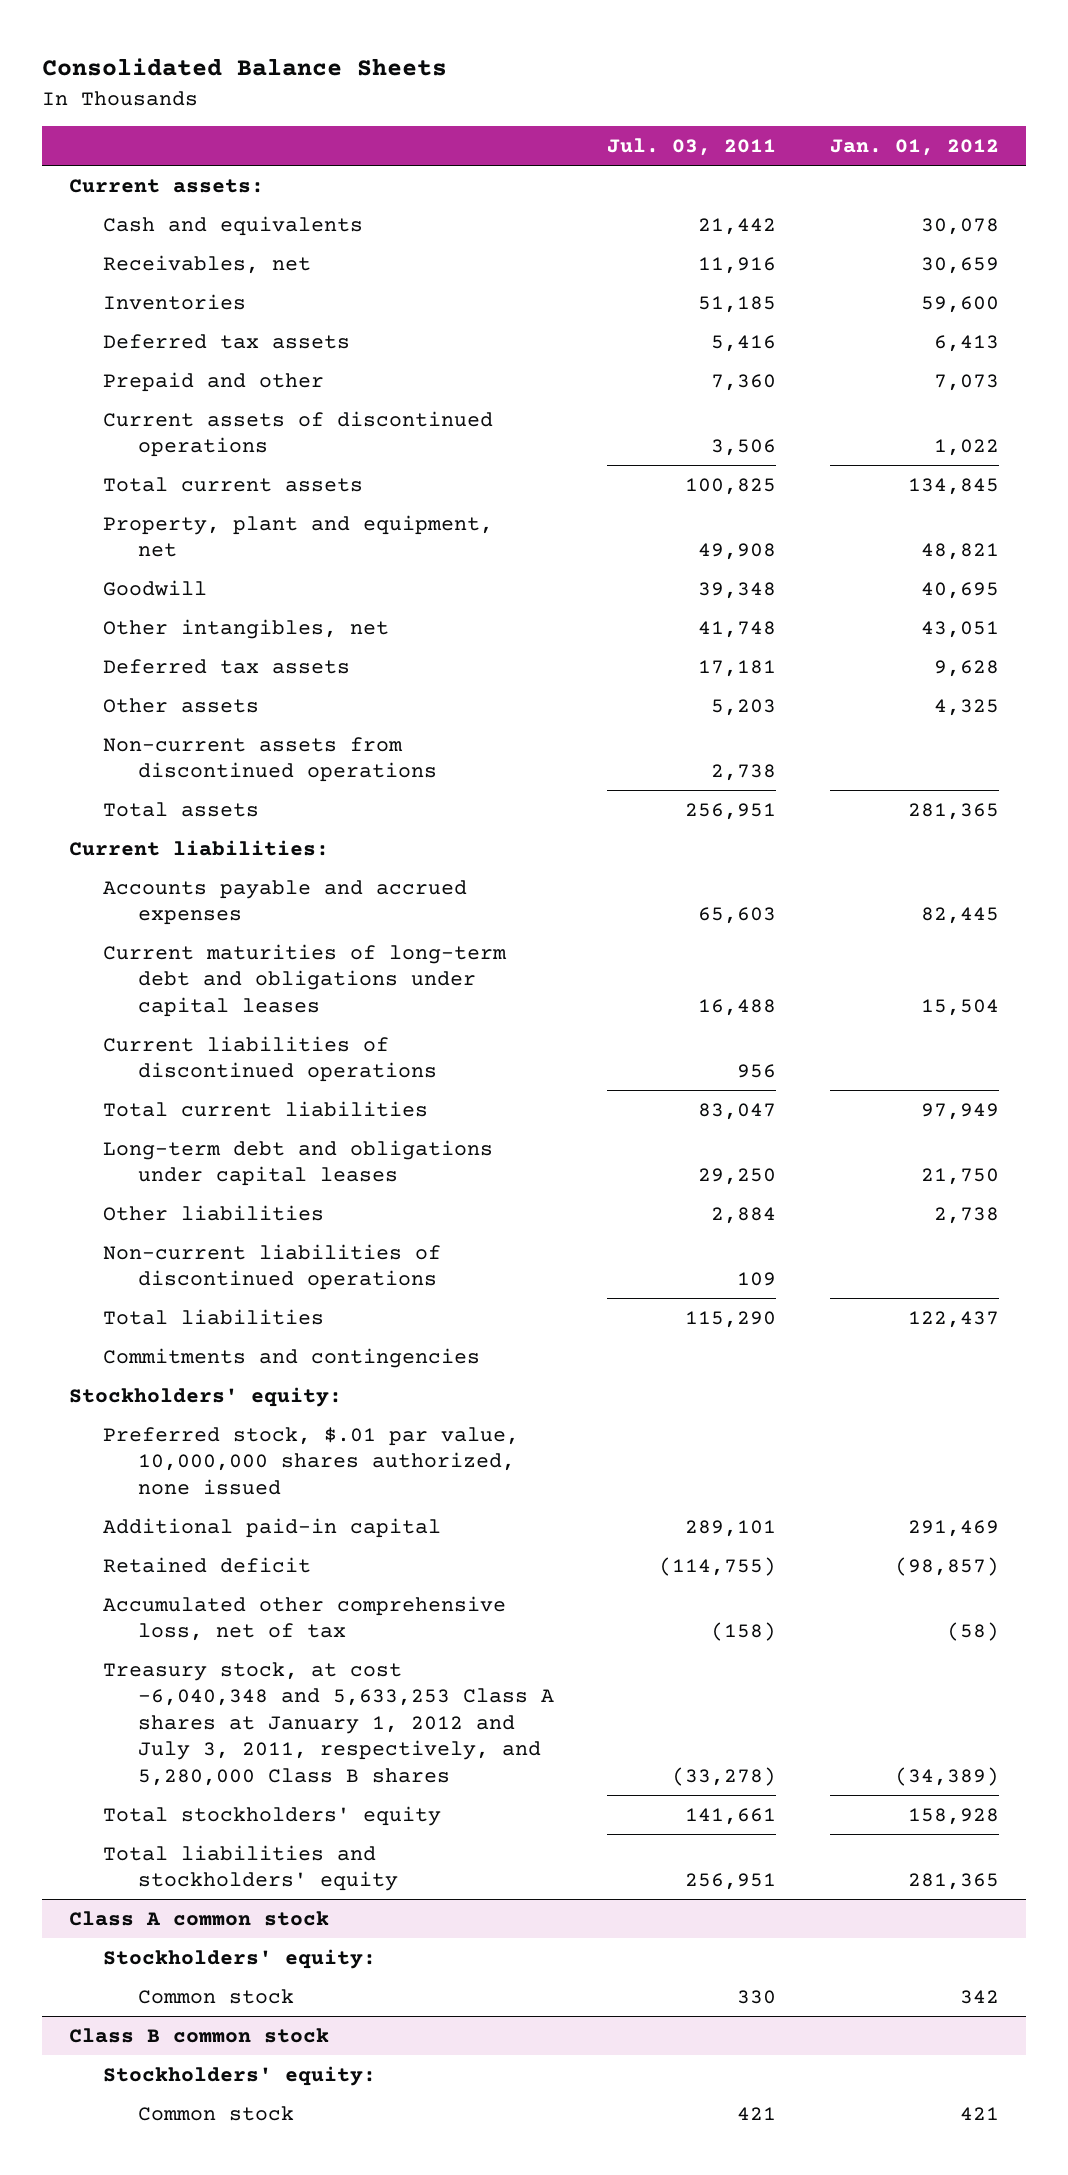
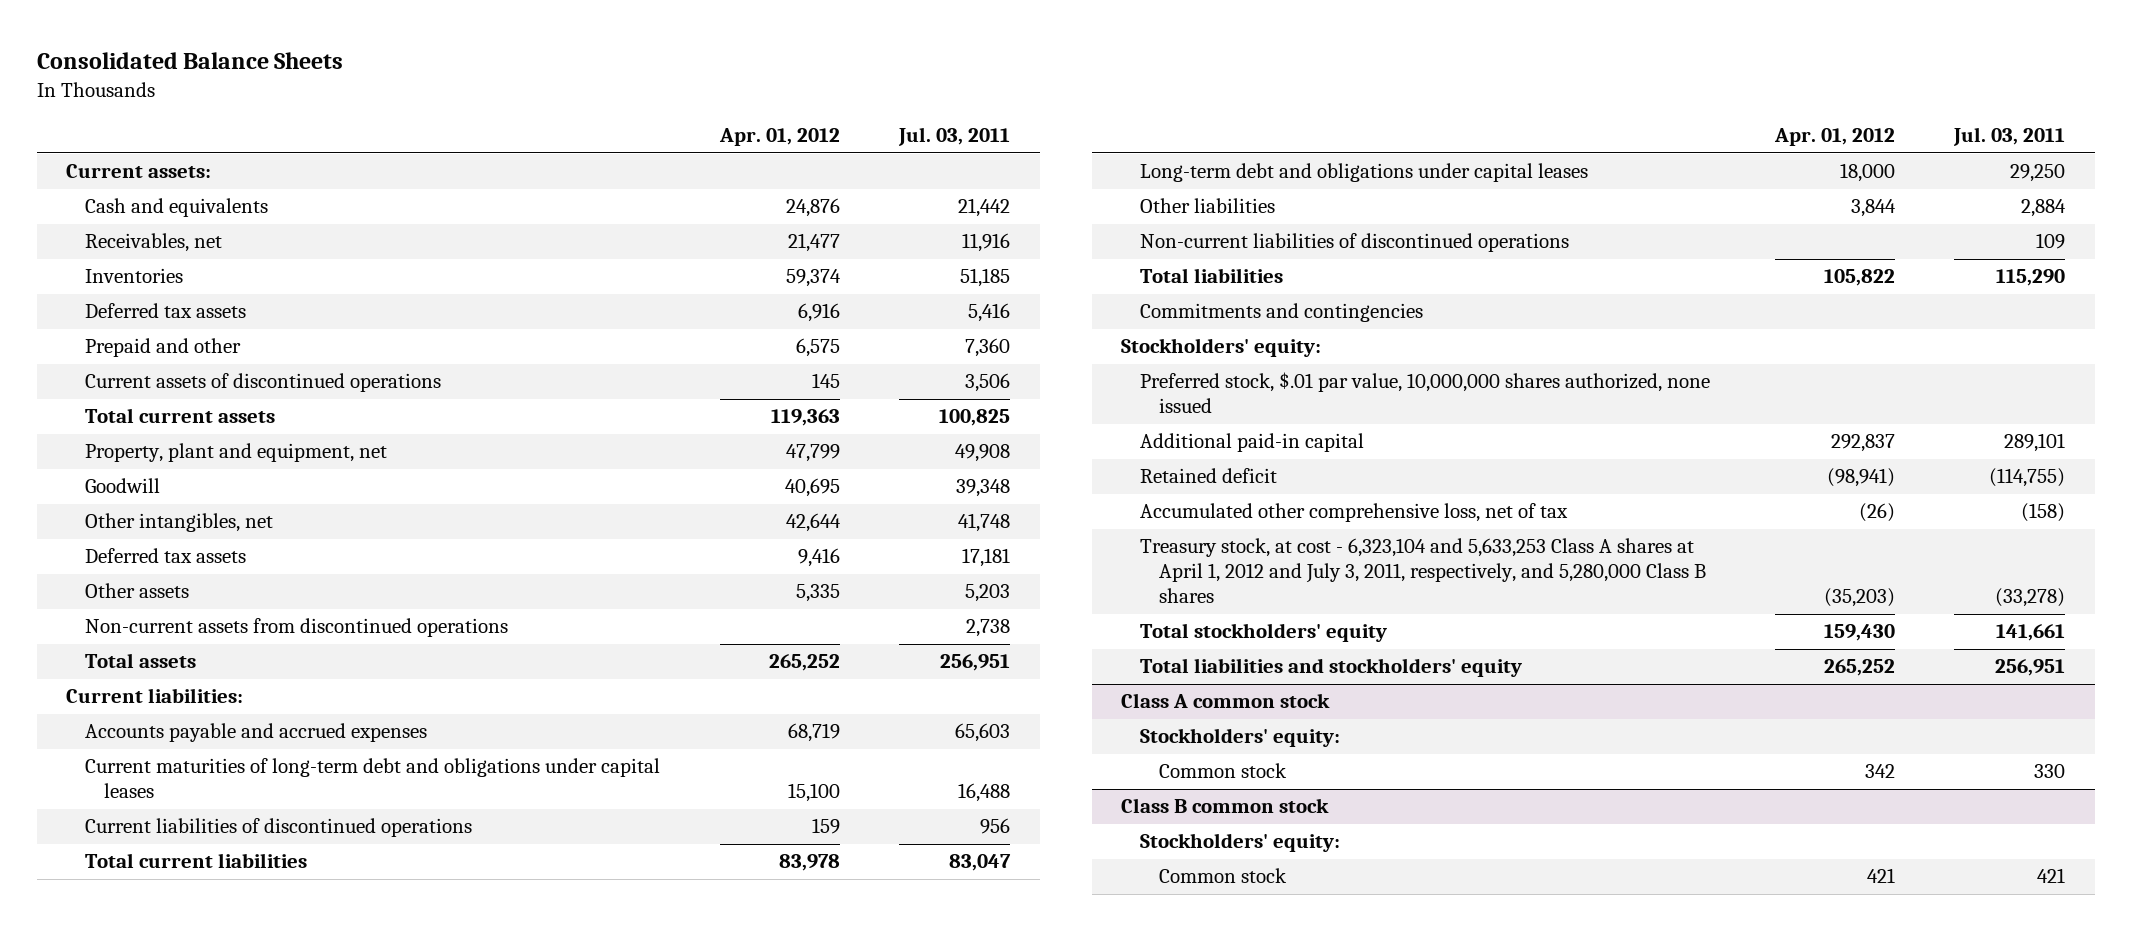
[830,139,1000,157] Jan. 01, 2012 -> none
none -> [718,128,840,147] Apr. 01, 2012
[103,1661,554,1786] Treasury stock, at cost -6,040,348 and 5,633,253 Class A shares at January 1, 2012 and July 3, 2011, respectively, and 5,280,000 Class B shares -> [1140,538,1707,604] Treasury stock, at cost - 6,323,104 and 5,633,253 Class A shares at April 1, 2012 and July 3, 2011, respectively, and 5,280,000 Class B shares

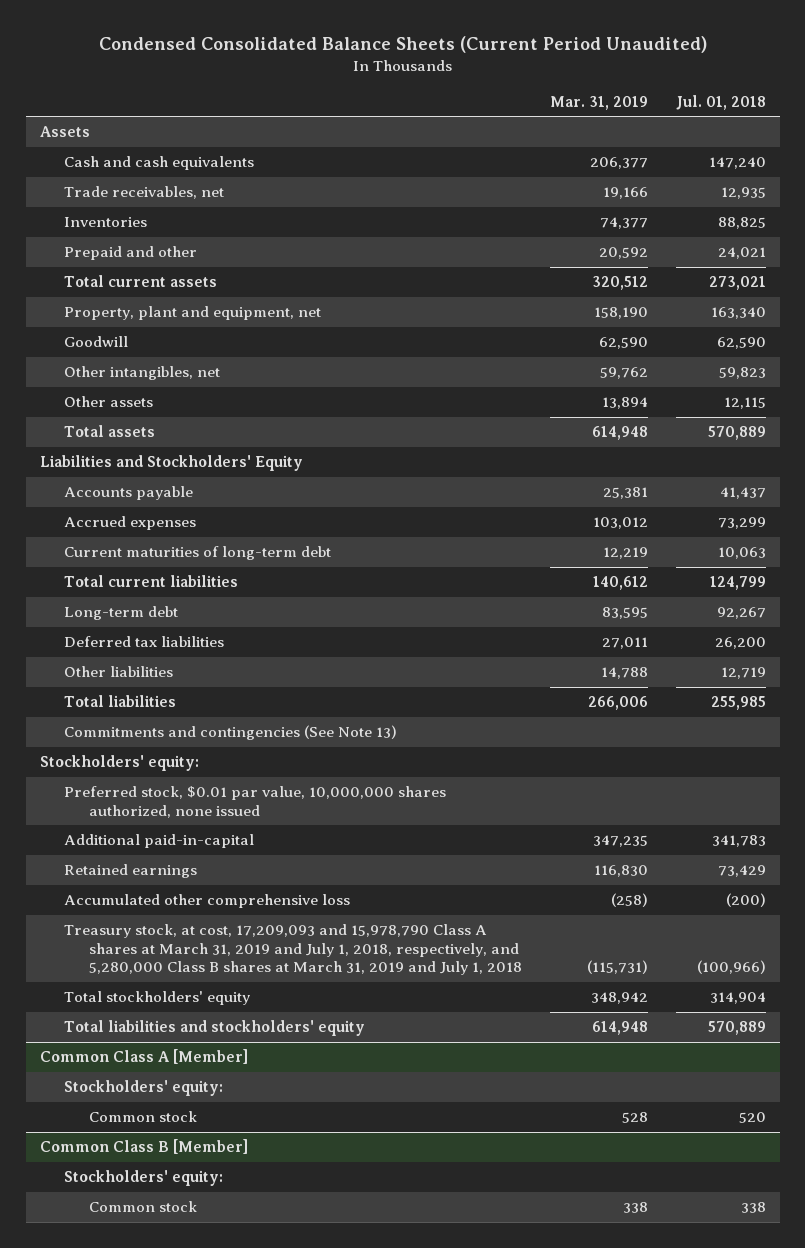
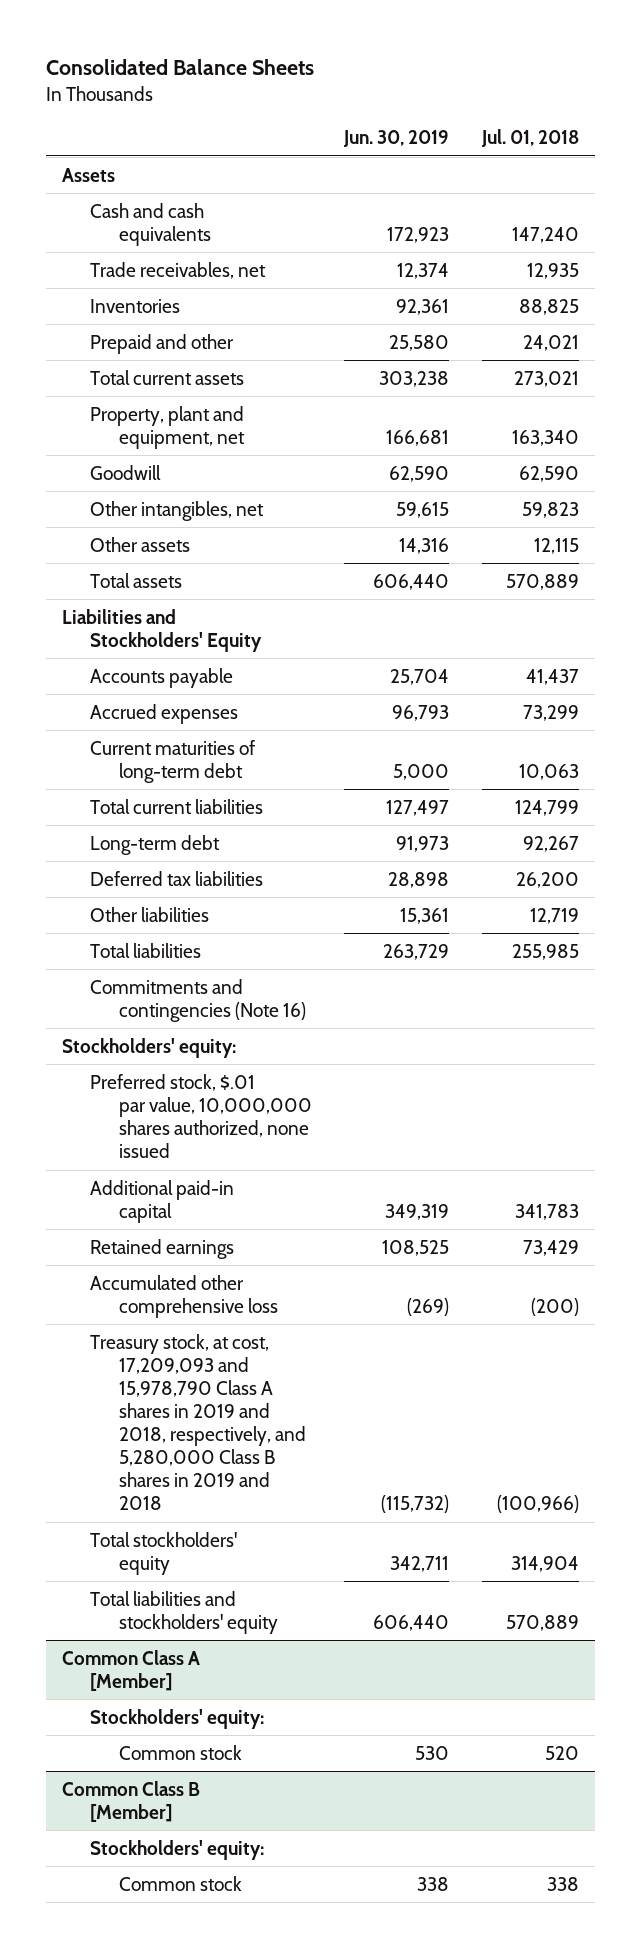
[98,35,707,53] Condensed Consolidated Balance Sheets (Current Period Unaudited) -> [46,59,315,76] Consolidated Balance Sheets
[549,95,648,110] Mar. 31, 2019 -> none
none -> [343,130,450,148] Jun. 30, 2019
[64,725,398,741] Commitments and contingencies (See Note 13) -> [90,978,306,1022] Commitments and contingencies (Note 16)
[64,786,447,818] Preferred stock, $0.01 par value, 10,000,000 shares authorized, none issued -> [90,1073,312,1159] Preferred stock, $.01 par value, 10,000,000 shares authorized, none issued
[64,834,255,849] Additional paid-in-capital -> [90,1179,235,1223] Additional paid-in capital
[64,924,523,976] Treasury stock, at cost, 17,209,093 and 15,978,790 Class A shares at March 31, 2019 and July 1, 2018, respectively, and 5,280,000 Class B shares at March 31, 2019 and July 1, 2018 -> [90,1333,306,1511] Treasury stock, at cost, 17,209,093 and 15,978,790 Class A shares in 2019 and 2018, respectively, and 5,280,000 Class B shares in 2019 and 2018

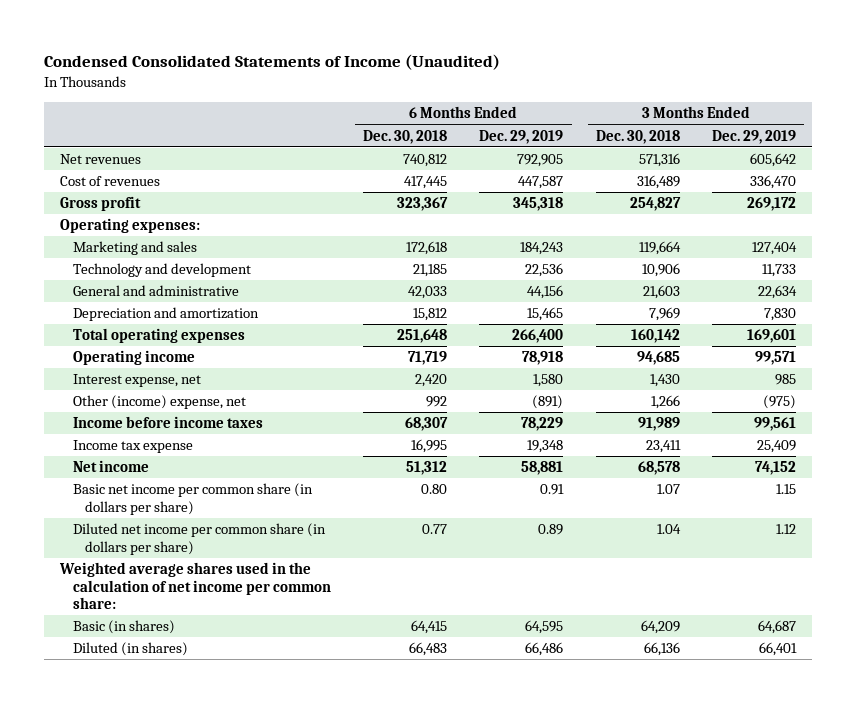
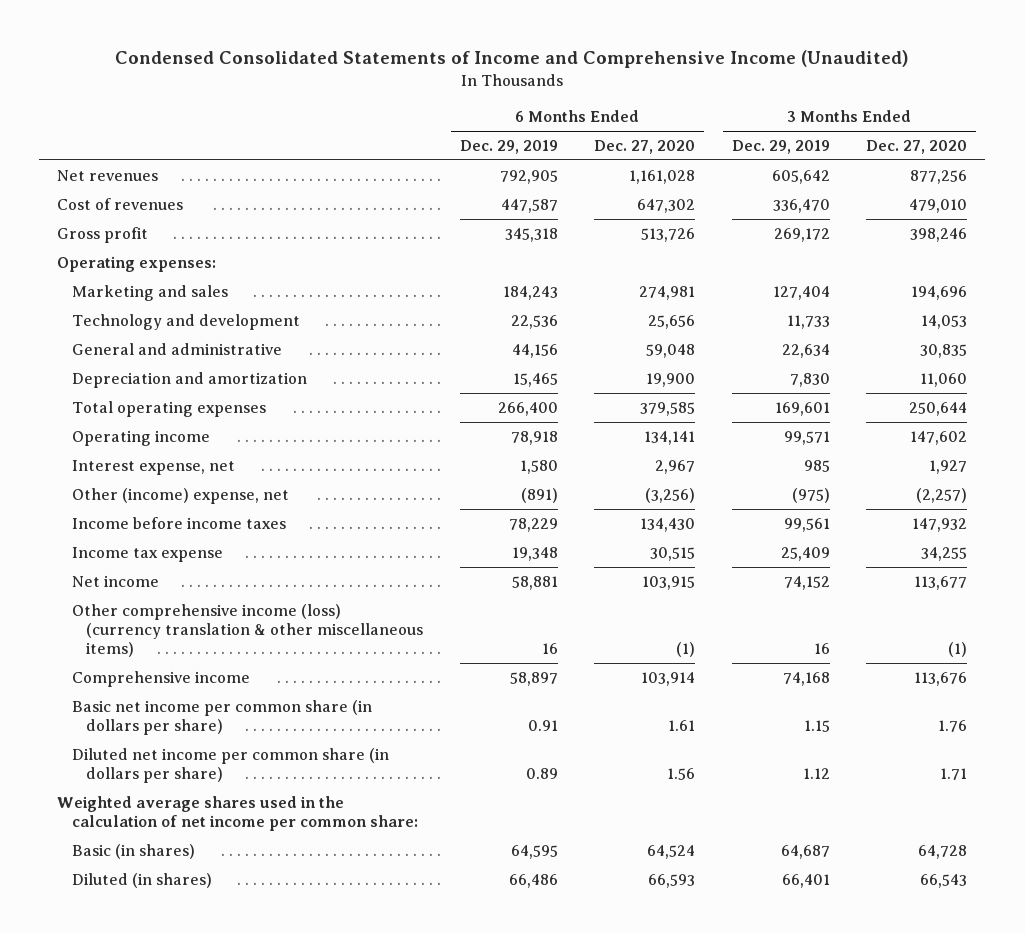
[43,53,500,70] Condensed Consolidated Statements of Income (Unaudited) -> [115,50,910,69] Condensed Consolidated Statements of Income and Comprehensive Income (Unaudited)
[363,129,448,144] Dec. 30, 2018 -> none
[595,129,680,144] Dec. 30, 2018 -> none
none -> [594,140,696,155] Dec. 27, 2020
none -> [866,140,968,155] Dec. 27, 2020
none -> [71,604,424,658] Other comprehensive income (loss) (currency translation & other miscellaneous items)
none -> [71,671,250,688] Comprehensive income

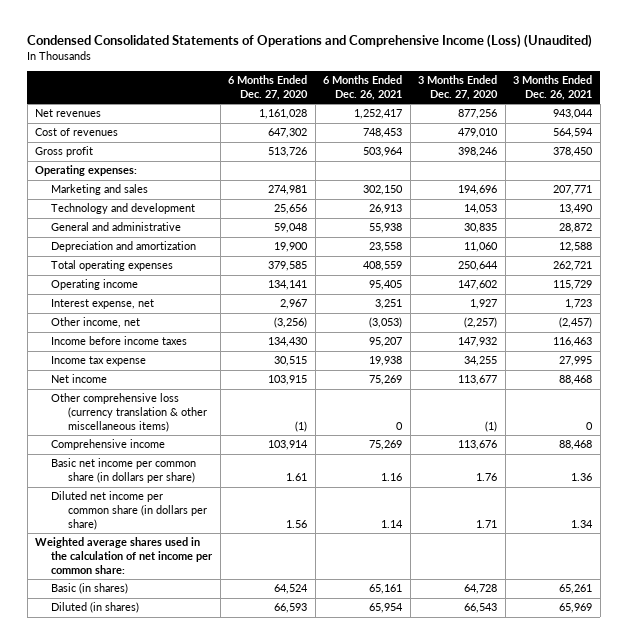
[115,50,910,69] Condensed Consolidated Statements of Income and Comprehensive Income (Unaudited) -> [27,33,593,48] Condensed Consolidated Statements of Operations and Comprehensive Income (Loss) (Unaudited)
[459,140,558,155] Dec. 29, 2019 -> none
[731,140,830,155] Dec. 29, 2019 -> none
none -> [323,75,403,101] 6 Months Ended Dec. 26, 2021
none -> [513,75,593,101] 3 Months Ended Dec. 26, 2021
[71,488,289,505] Other (income) expense, net -> [51,317,141,329] Other income, net
[71,604,424,658] Other comprehensive income (loss) (currency translation & other miscellaneous items) -> [51,393,207,433] Other comprehensive loss (currency translation & other miscellaneous items)

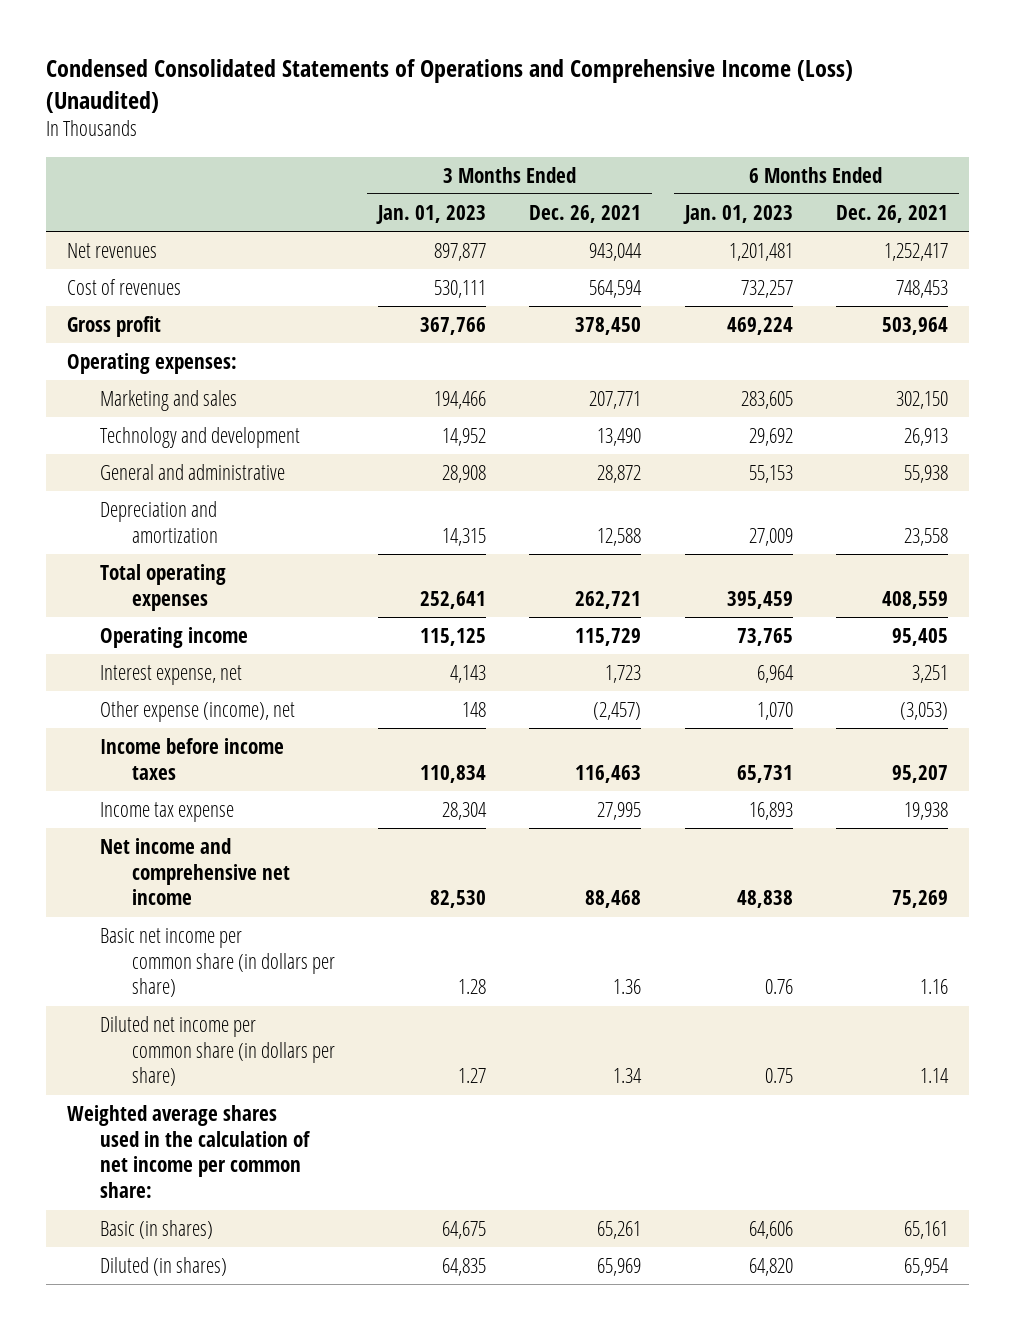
[228,75,309,101] 6 Months Ended Dec. 27, 2020 -> none
[418,75,499,101] 3 Months Ended Dec. 27, 2020 -> none
none -> [376,204,487,224] Jan. 01, 2023
none -> [682,204,793,224] Jan. 01, 2023
[51,317,141,329] Other income, net -> [99,700,295,722] Other expense (income), net
[51,393,207,433] Other comprehensive loss (currency translation & other miscellaneous items) -> none
[51,439,166,451] Comprehensive income -> none
[51,374,108,384] Net income -> [99,837,290,906] Net income and comprehensive net income

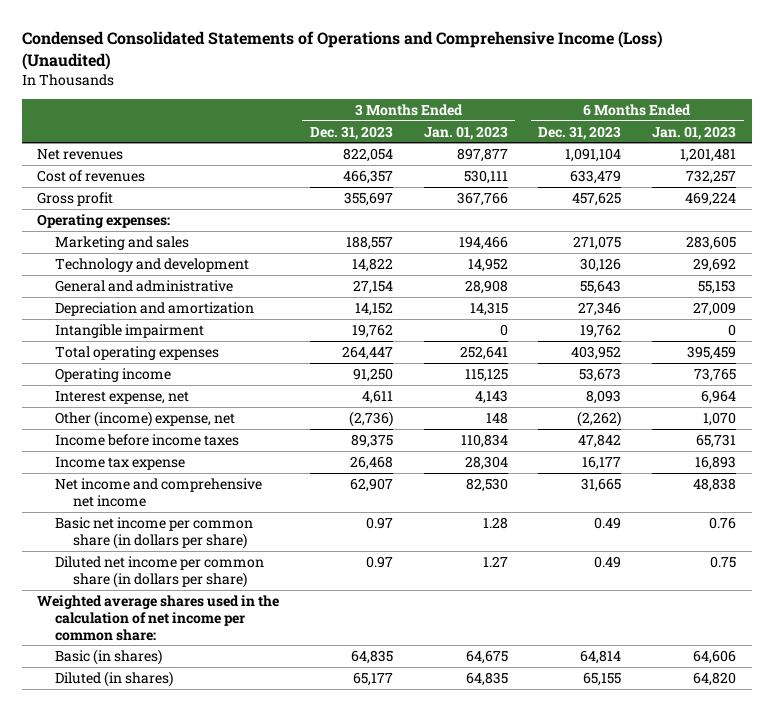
[529,204,642,223] Dec. 26, 2021 -> none
[835,204,948,223] Dec. 26, 2021 -> none
none -> [309,125,393,140] Dec. 31, 2023
none -> [538,125,622,140] Dec. 31, 2023
none -> [54,324,204,339] Intangible impairment
[99,700,295,722] Other expense (income), net -> [54,411,235,428] Other (income) expense, net

